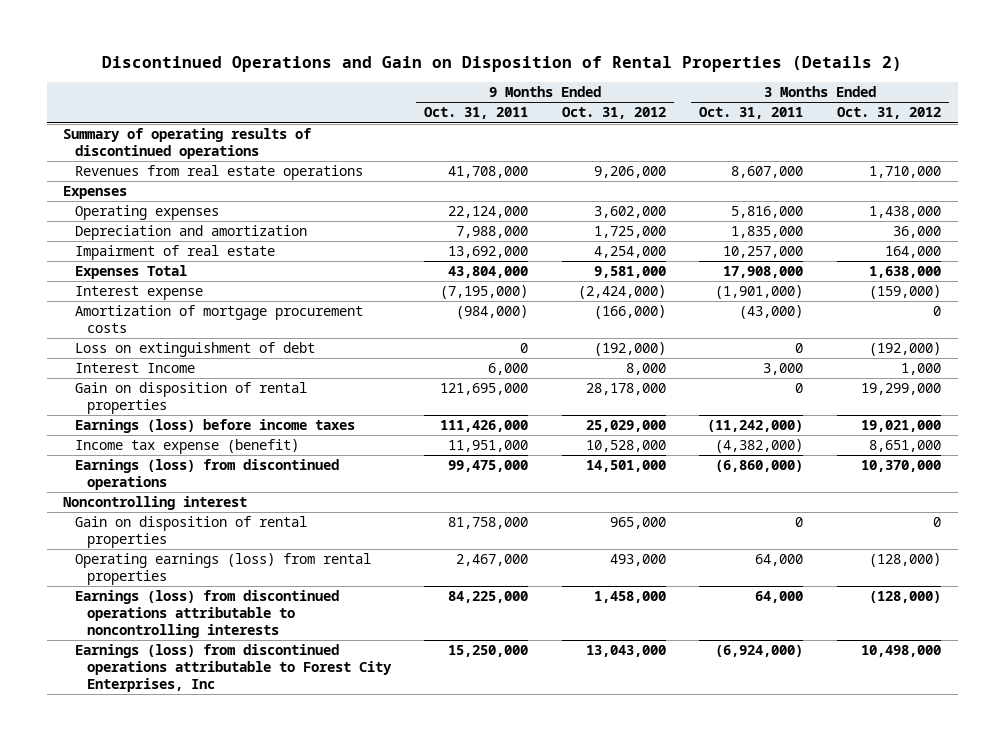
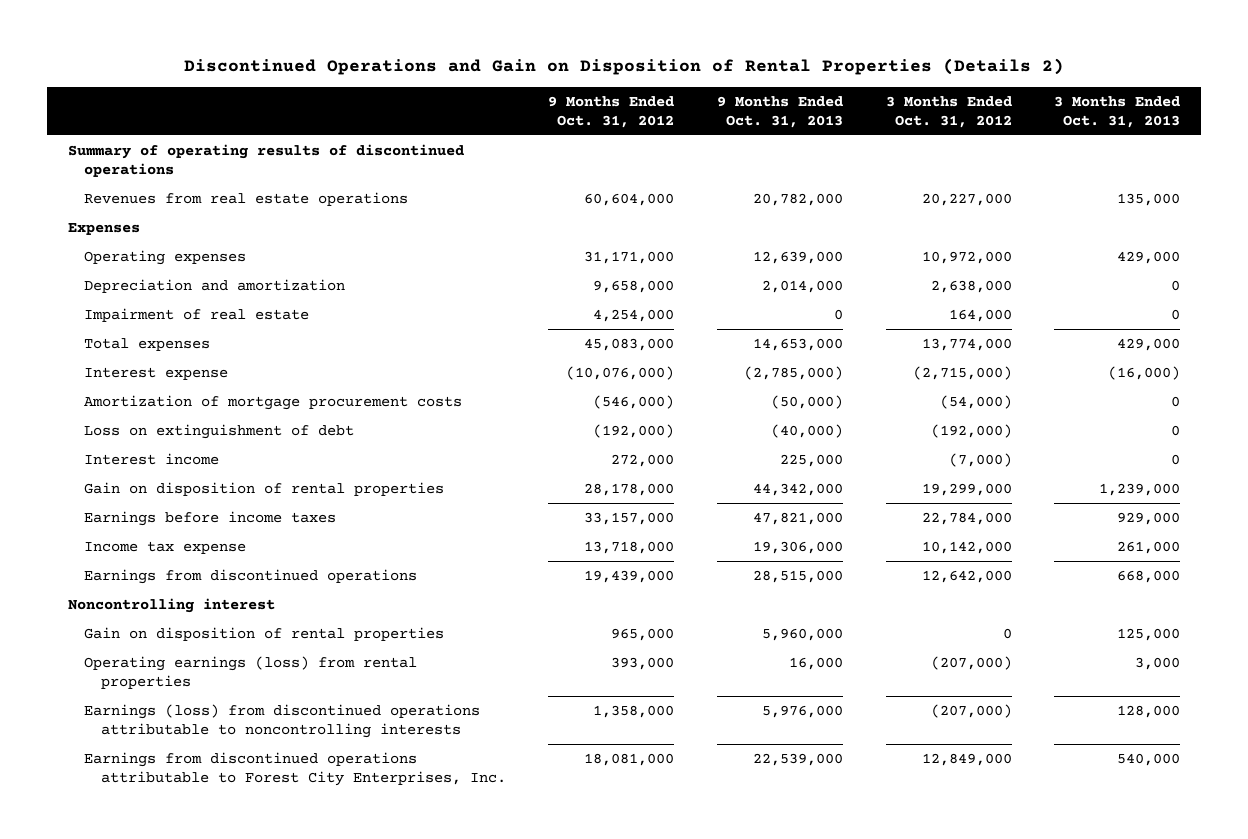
[424,107,529,120] Oct. 31, 2011 -> none
[699,107,804,120] Oct. 31, 2011 -> none
none -> [716,95,843,128] 9 Months Ended Oct. 31, 2013
none -> [1054,95,1181,128] 3 Months Ended Oct. 31, 2013
[593,166,666,179] 9,206,000 -> [584,193,675,207] 60,604,000
[868,166,941,179] 1,710,000 -> [921,193,1012,207] 20,227,000
[593,206,666,219] 3,602,000 -> [584,251,675,265] 31,171,000
[868,206,941,219] 1,438,000 -> [921,251,1012,265] 10,972,000
[593,226,666,239] 1,725,000 -> [593,280,675,294] 9,658,000
[892,226,941,239] 36,000 -> [930,280,1012,294] 2,638,000
[75,265,188,280] Expenses Total -> [84,338,211,352] Total expenses
[593,266,666,279] 9,581,000 -> [584,338,675,352] 45,083,000
[868,266,941,279] 1,638,000 -> [921,338,1012,352] 13,774,000
[577,285,666,300] (2,424,000) -> [566,366,675,381] (10,076,000)
[868,285,941,300] (159,000) -> [912,366,1012,381] (2,715,000)
[593,305,666,320] (166,000) -> [593,395,675,410] (546,000)
[932,306,941,317] 0 -> [939,395,1012,410] (54,000)
[75,363,196,374] Interest Income -> [84,453,220,466] Interest income
[625,363,666,376] 8,000 -> [611,454,675,468] 272,000
[900,363,941,376] 1,000 -> [948,453,1012,468] (7,000)
[75,419,356,434] Earnings (loss) before income taxes -> [84,511,337,527] Earnings before income taxes
[585,420,666,433] 25,029,000 -> [584,512,675,526] 33,157,000
[860,420,941,433] 19,021,000 -> [921,512,1012,526] 22,784,000
[75,439,300,455] Income tax expense (benefit) -> [84,541,247,555] Income tax expense
[585,440,666,453] 10,528,000 -> [584,541,675,555] 13,718,000
[868,440,941,453] 8,651,000 -> [921,541,1012,555] 10,142,000
[75,459,340,491] Earnings (loss) from discontinued operations -> [84,569,418,585] Earnings from discontinued operations
[585,460,666,473] 14,501,000 -> [584,570,675,584] 19,439,000
[860,460,941,473] 10,370,000 -> [921,570,1012,584] 12,642,000
[609,554,666,567] 493,000 -> [611,657,675,671] 393,000
[868,553,941,568] (128,000) -> [930,656,1012,671] (207,000)
[593,591,666,604] 1,458,000 -> [593,705,675,719] 1,358,000
[868,591,941,604] (128,000) -> [930,704,1012,719] (207,000)
[75,644,392,693] Earnings (loss) from discontinued operations attributable to Forest City Enterprises, Inc -> [84,752,506,787] Earnings from discontinued operations attributable to Forest City Enterprises, Inc.
[585,645,666,658] 13,043,000 -> [584,753,675,767] 18,081,000
[860,645,941,658] 10,498,000 -> [921,753,1012,767] 12,849,000

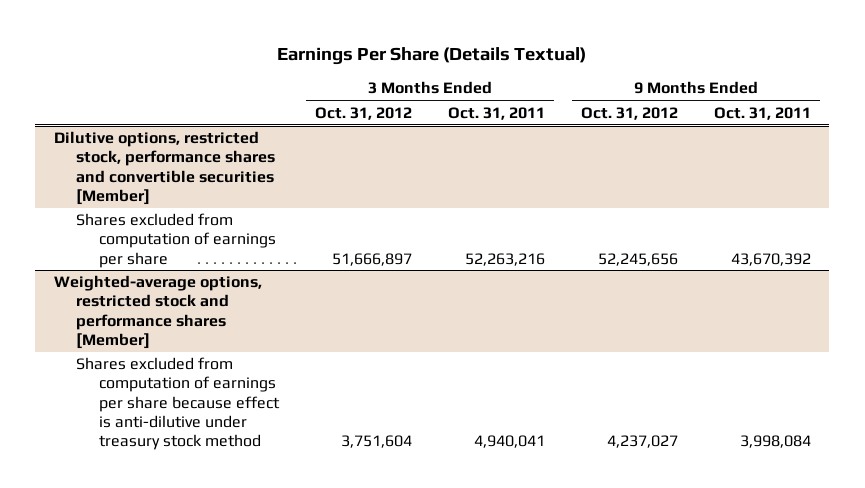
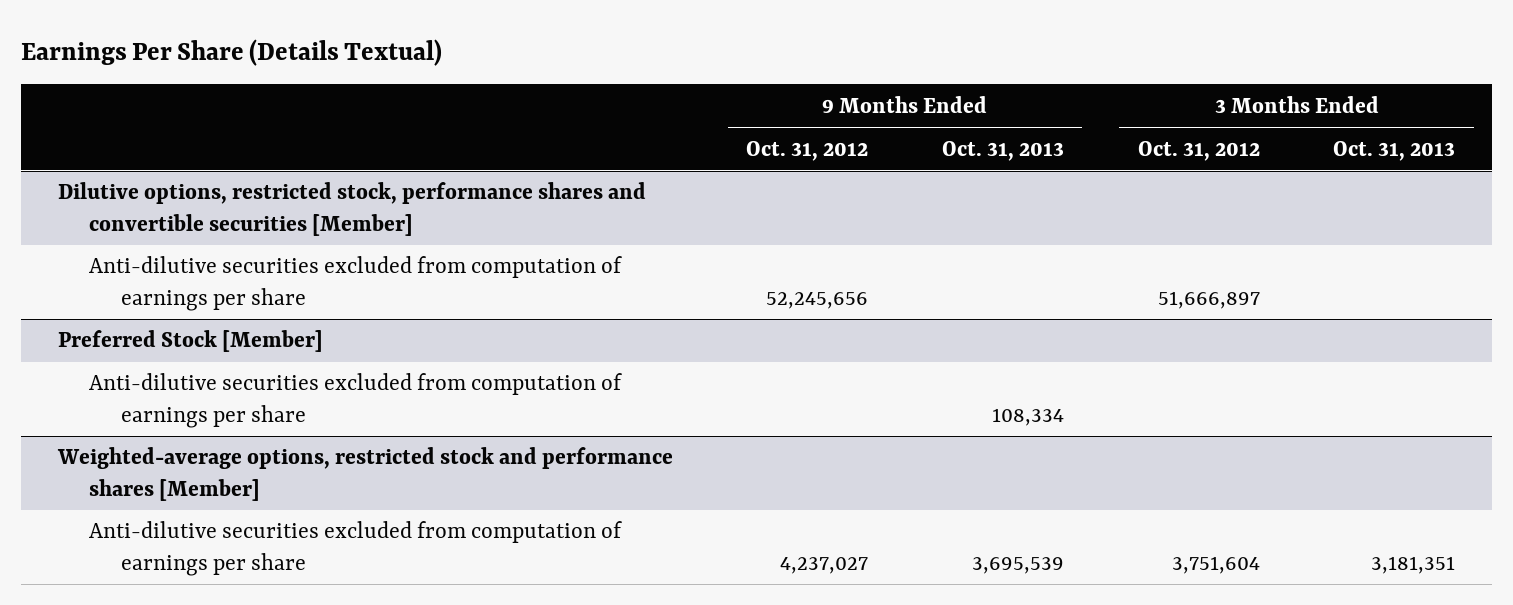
[448,106,546,120] Oct. 31, 2011 -> none
[714,106,812,120] Oct. 31, 2011 -> none
none -> [941,140,1064,161] Oct. 31, 2013
none -> [1333,140,1456,161] Oct. 31, 2013
[76,213,277,268] Shares excluded from computation of earnings per share -> [89,256,623,311] Anti-dilutive securities excluded from computation of earnings per share
none -> [57,330,323,353] Preferred Stock [Member]
none -> [89,373,623,428] Anti-dilutive securities excluded from computation of earnings per share
[76,357,281,450] Shares excluded from computation of earnings per share because effect is anti-dilutive under treasury stock method -> [89,521,623,576] Anti-dilutive securities excluded from computation of earnings per share

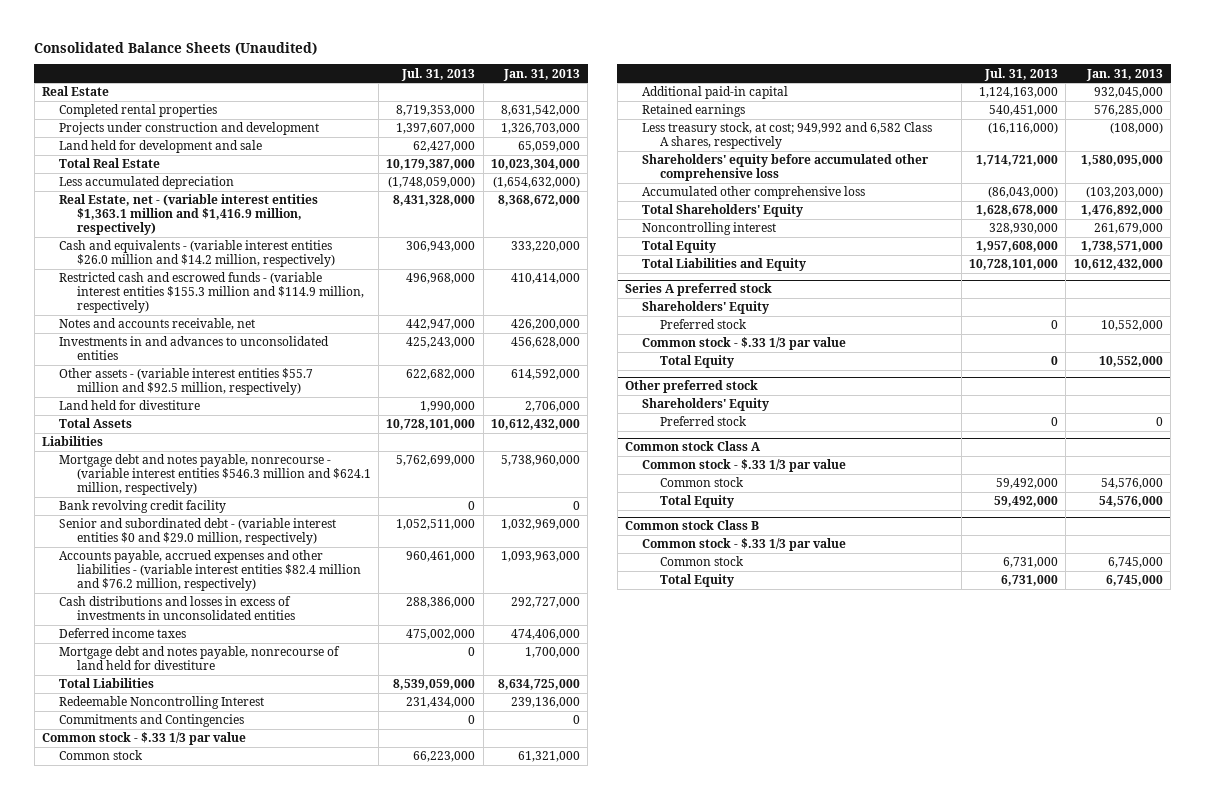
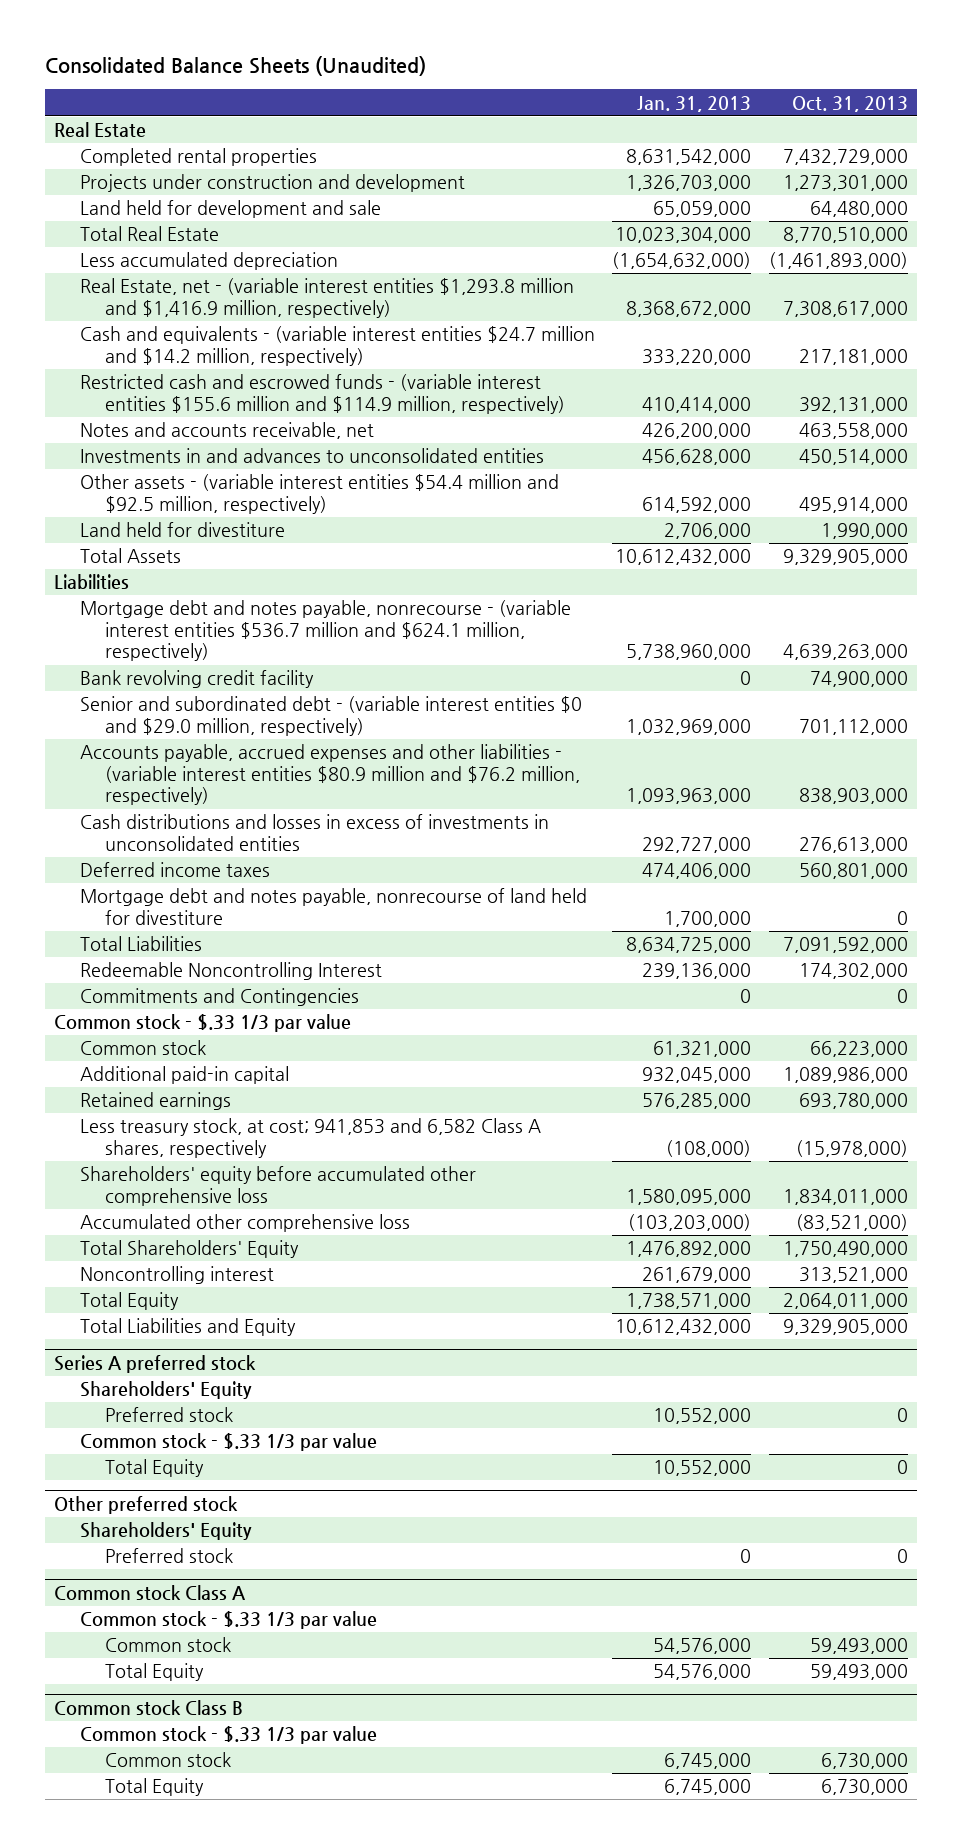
[401,67,476,81] Jul. 31, 2013 -> none
none -> [791,95,908,112] Oct. 31, 2013
[59,194,319,236] Real Estate, net - (variable interest entities $1,363.1 million and $1,416.9 million, respectively) -> [79,278,574,318] Real Estate, net - (variable interest entities $1,293.8 million and $1,416.9 million, respectively)
[59,240,335,268] Cash and equivalents - (variable interest entities $26.0 million and $14.2 million, respectively) -> [79,326,595,366] Cash and equivalents - (variable interest entities $24.7 million and $14.2 million, respectively)
[59,272,364,314] Restricted cash and escrowed funds - (variable interest entities $155.3 million and $114.9 million, respectively) -> [79,374,566,414] Restricted cash and escrowed funds - (variable interest entities $155.6 million and $114.9 million, respectively)
[59,368,314,396] Other assets - (variable interest entities $55.7 million and $92.5 million, respectively) -> [79,474,559,514] Other assets - (variable interest entities $54.4 million and $92.5 million, respectively)
[59,454,371,496] Mortgage debt and notes payable, nonrecourse - (variable interest entities $546.3 million and $624.1 million, respectively) -> [79,600,571,662] Mortgage debt and notes payable, nonrecourse - (variable interest entities $536.7 million and $624.1 million, respectively)
[59,550,361,592] Accounts payable, accrued expenses and other liabilities - (variable interest entities $82.4 million and $76.2 million, respectively) -> [79,744,581,806] Accounts payable, accrued expenses and other liabilities - (variable interest entities $80.9 million and $76.2 million, respectively)
[642,122,933,150] Less treasury stock, at cost; 949,992 and 6,582 Class A shares, respectively -> [79,1118,541,1158] Less treasury stock, at cost; 941,853 and 6,582 Class A shares, respectively

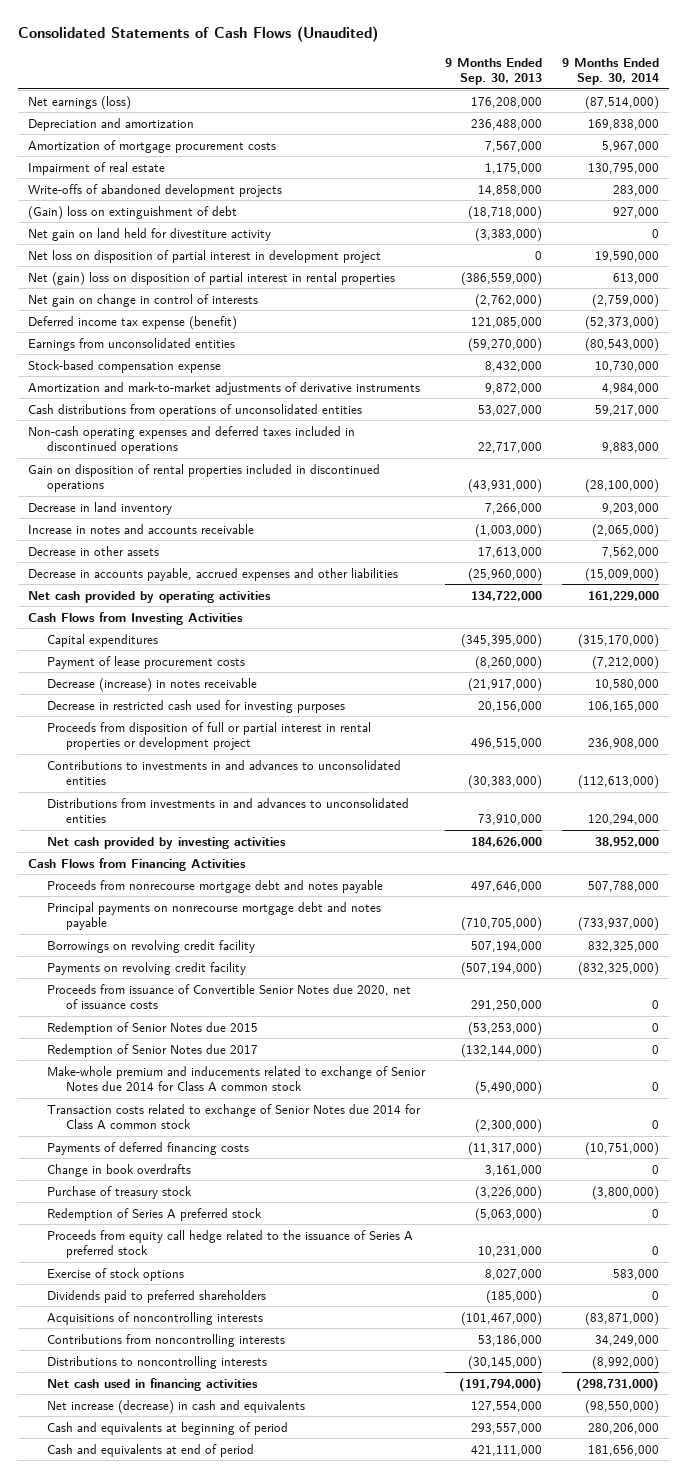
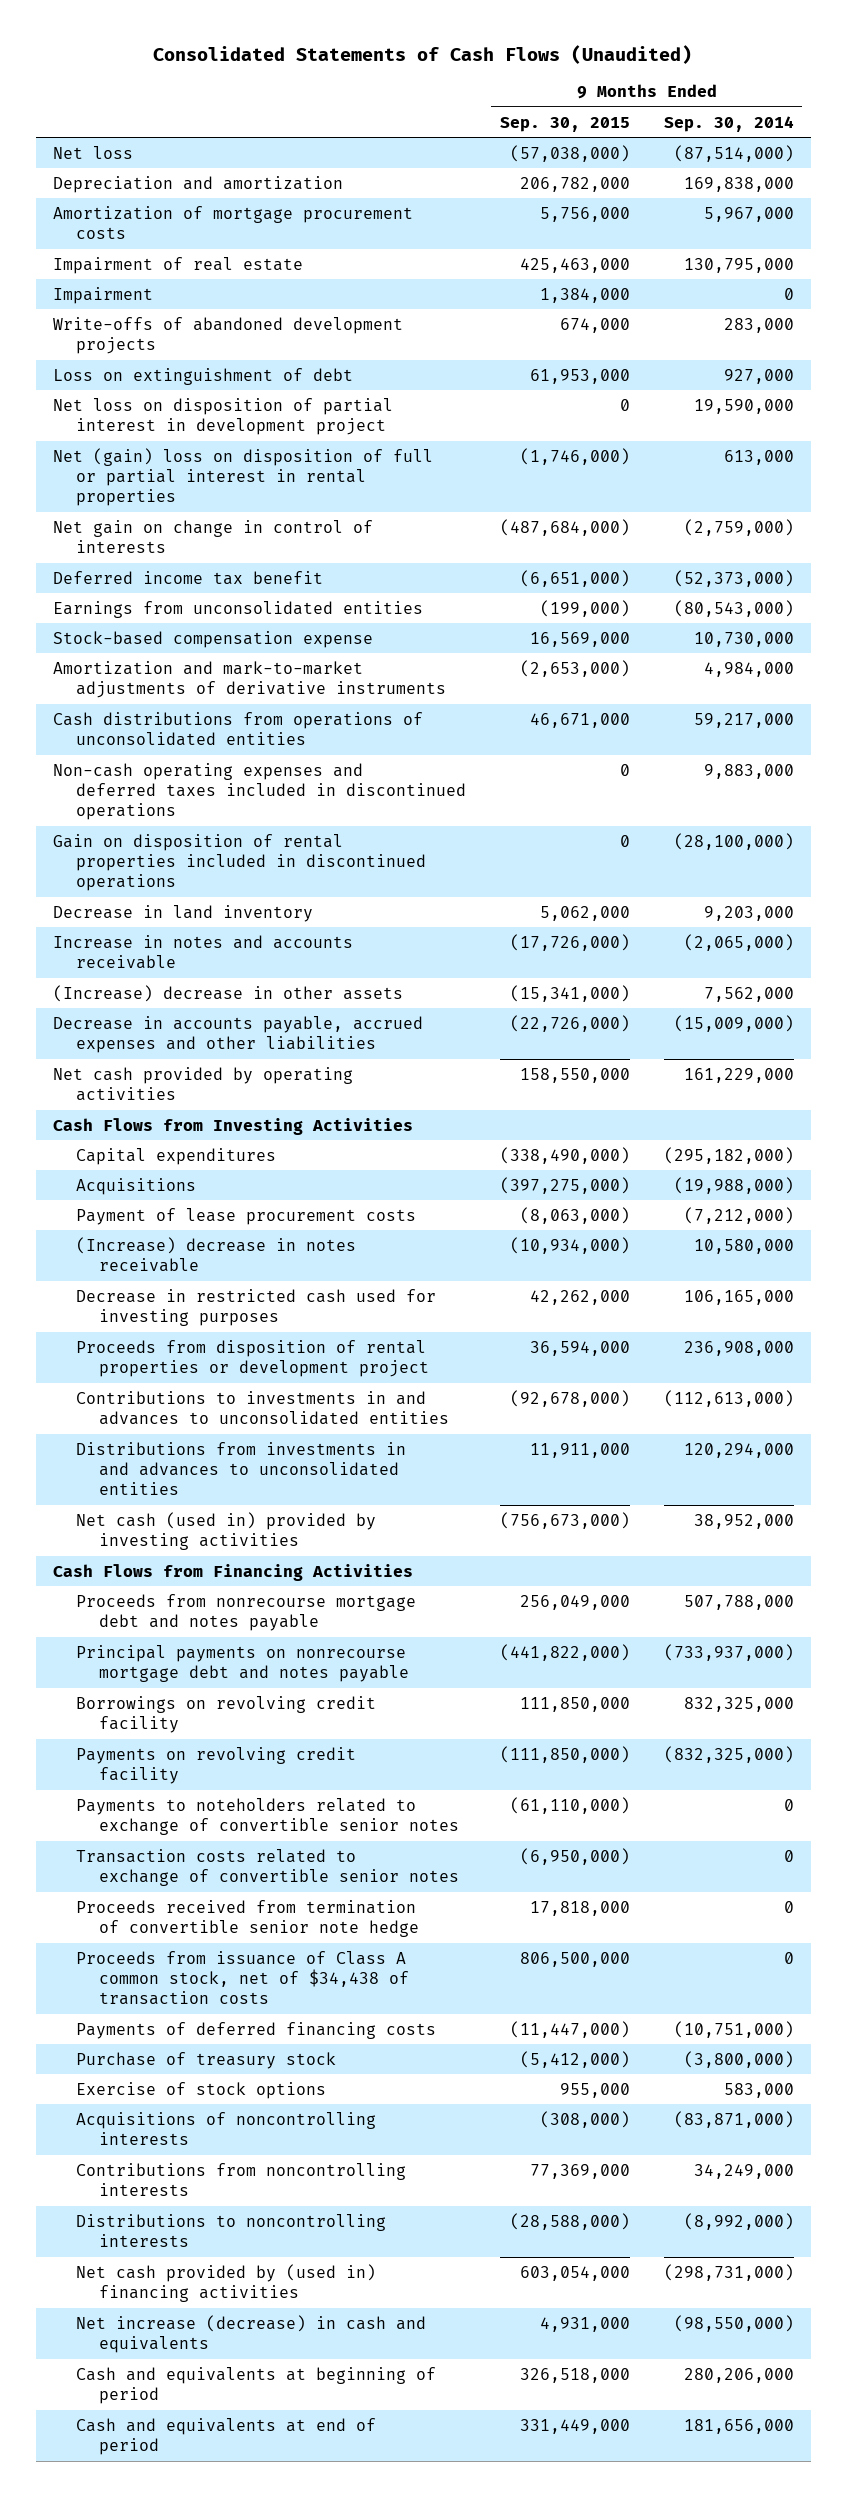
[444,57,542,86] 9 Months Ended Sep. 30, 2013 -> none
none -> [499,116,630,132] Sep. 30, 2015
[27,95,131,110] Net earnings (loss) -> [53,145,134,159] Net loss
none -> [53,286,154,304] Impairment
[27,227,271,241] Net gain on land held for divestiture activity -> none
[27,205,237,220] (Gain) loss on extinguishment of debt -> [53,367,354,385] Loss on extinguishment of debt
[27,271,395,286] Net (gain) loss on disposition of partial interest in rental properties -> [53,447,434,506] Net (gain) loss on disposition of full or partial interest in rental properties
[27,315,237,330] Deferred income tax expense (benefit) -> [53,570,324,585] Deferred income tax benefit
[27,545,159,556] Decrease in other assets -> [53,984,404,1002] (Increase) decrease in other assets
[578,633,660,648] (315,170,000) -> [663,1146,794,1164] (295,182,000)
none -> [76,1177,197,1195] Acquisitions
[46,677,257,692] Decrease (increase) in notes receivable -> [76,1236,357,1272] (Increase) decrease in notes receivable
[46,721,371,751] Proceeds from disposition of full or partial interest in rental properties or development project -> [76,1339,430,1377] Proceeds from disposition of rental properties or development project
[46,836,286,849] Net cash provided by investing activities -> [76,1511,377,1550] Net cash (used in) provided by investing activities
[46,983,411,1010] Proceeds from issuance of Convertible Senior Notes due 2020, net of issuance costs -> none
[46,1021,258,1035] Redemption of Senior Notes due 2015 -> none
[46,1043,258,1057] Redemption of Senior Notes due 2017 -> none
[46,1065,426,1092] Make-whole premium and inducements related to exchange of Senior Notes due 2014 for Class A common stock -> none
none -> [76,1797,460,1835] Payments to noteholders related to exchange of convertible senior notes
[46,1103,421,1130] Transaction costs related to exchange of Senior Notes due 2014 for Class A common stock -> [76,1848,460,1886] Transaction costs related to exchange of convertible senior notes
none -> [76,1899,420,1937] Proceeds received from termination of convertible senior note hedge
none -> [76,1950,410,2005] Proceeds from issuance of Class A common stock, net of $34,438 of transaction costs
[46,1163,191,1177] Change in book overdrafts -> none
[46,1207,262,1221] Redemption of Series A preferred stock -> none
[46,1229,413,1259] Proceeds from equity call hedge related to the issuance of Series A preferred stock -> none
[46,1289,266,1303] Dividends paid to preferred shareholders -> none
[46,1377,258,1391] Net cash used in financing activities -> [76,2263,377,2302] Net cash provided by (used in) financing activities

